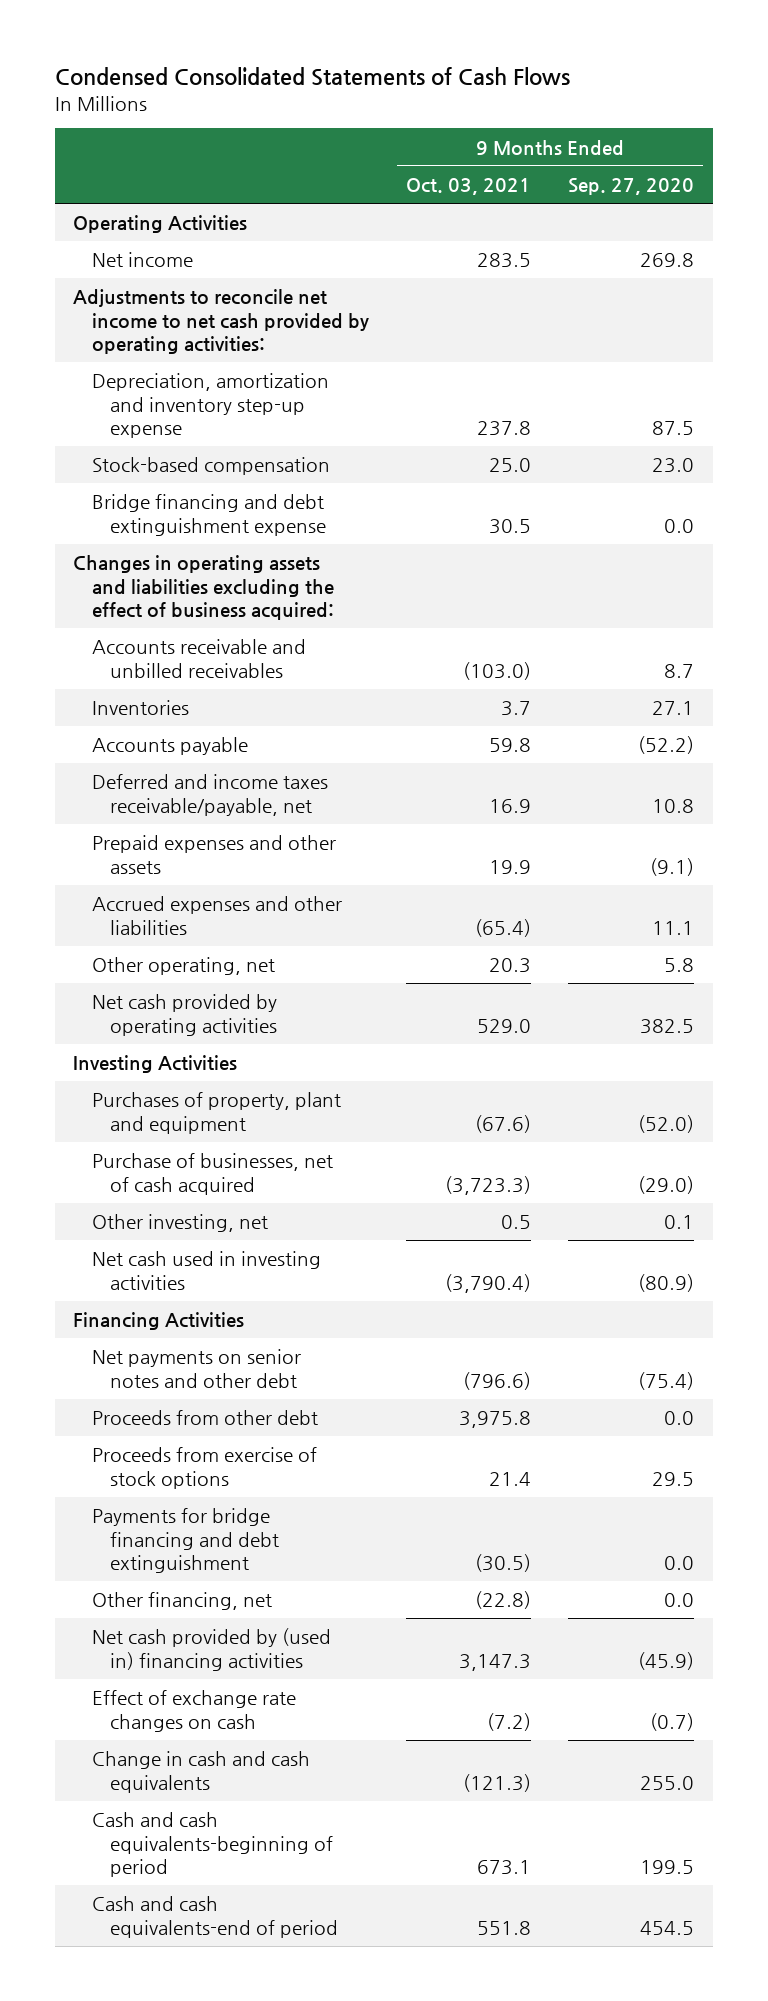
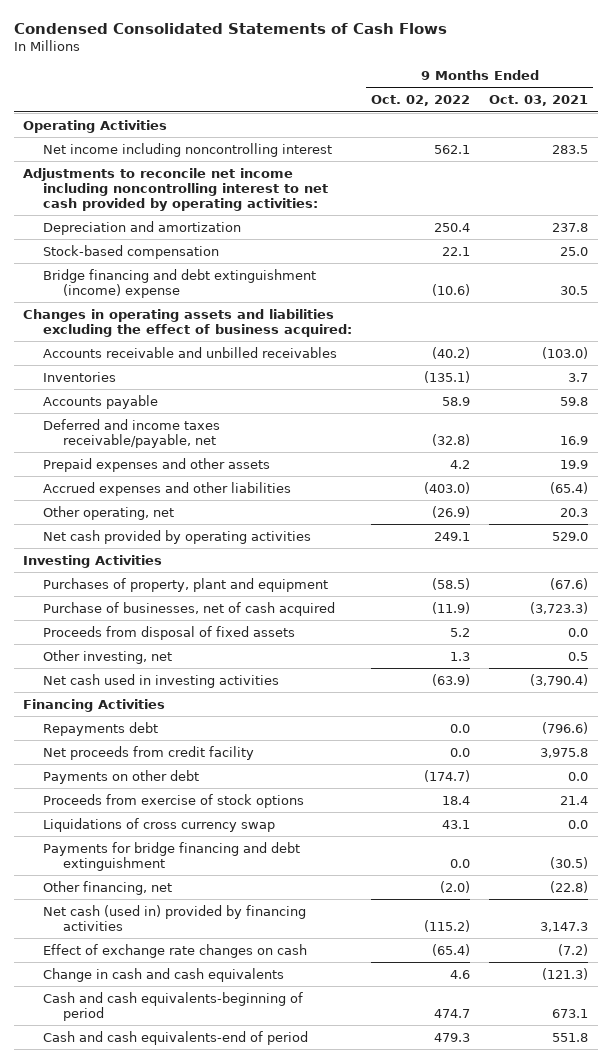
[568,178,695,196] Sep. 27, 2020 -> none
none -> [371,95,471,107] Oct. 02, 2022
[91,252,193,268] Net income -> [43,142,333,157] Net income including noncontrolling interest
[73,289,369,354] Adjustments to reconcile net income to net cash provided by operating activities: -> [23,167,329,211] Adjustments to reconcile net income including noncontrolling interest to net cash provided by operating activities:
[91,373,329,438] Depreciation, amortization and inventory step-up expense -> [43,220,242,235] Depreciation and amortization
[91,494,327,536] Bridge financing and debt extinguishment expense -> [43,268,317,298] Bridge financing and debt extinguishment (income) expense
none -> [43,625,296,640] Proceeds from disposal of fixed assets
[91,1349,301,1388] Net payments on senior notes and other debt -> [43,721,159,736] Repayments debt
[91,1410,318,1426] Proceeds from other debt -> [43,745,255,760] Net proceeds from credit facility
none -> [43,769,200,784] Payments on other debt
none -> [43,817,276,832] Liquidations of cross currency swap
[91,1628,331,1671] Net cash provided by (used in) financing activities -> [43,904,307,931] Net cash (used in) provided by financing activities

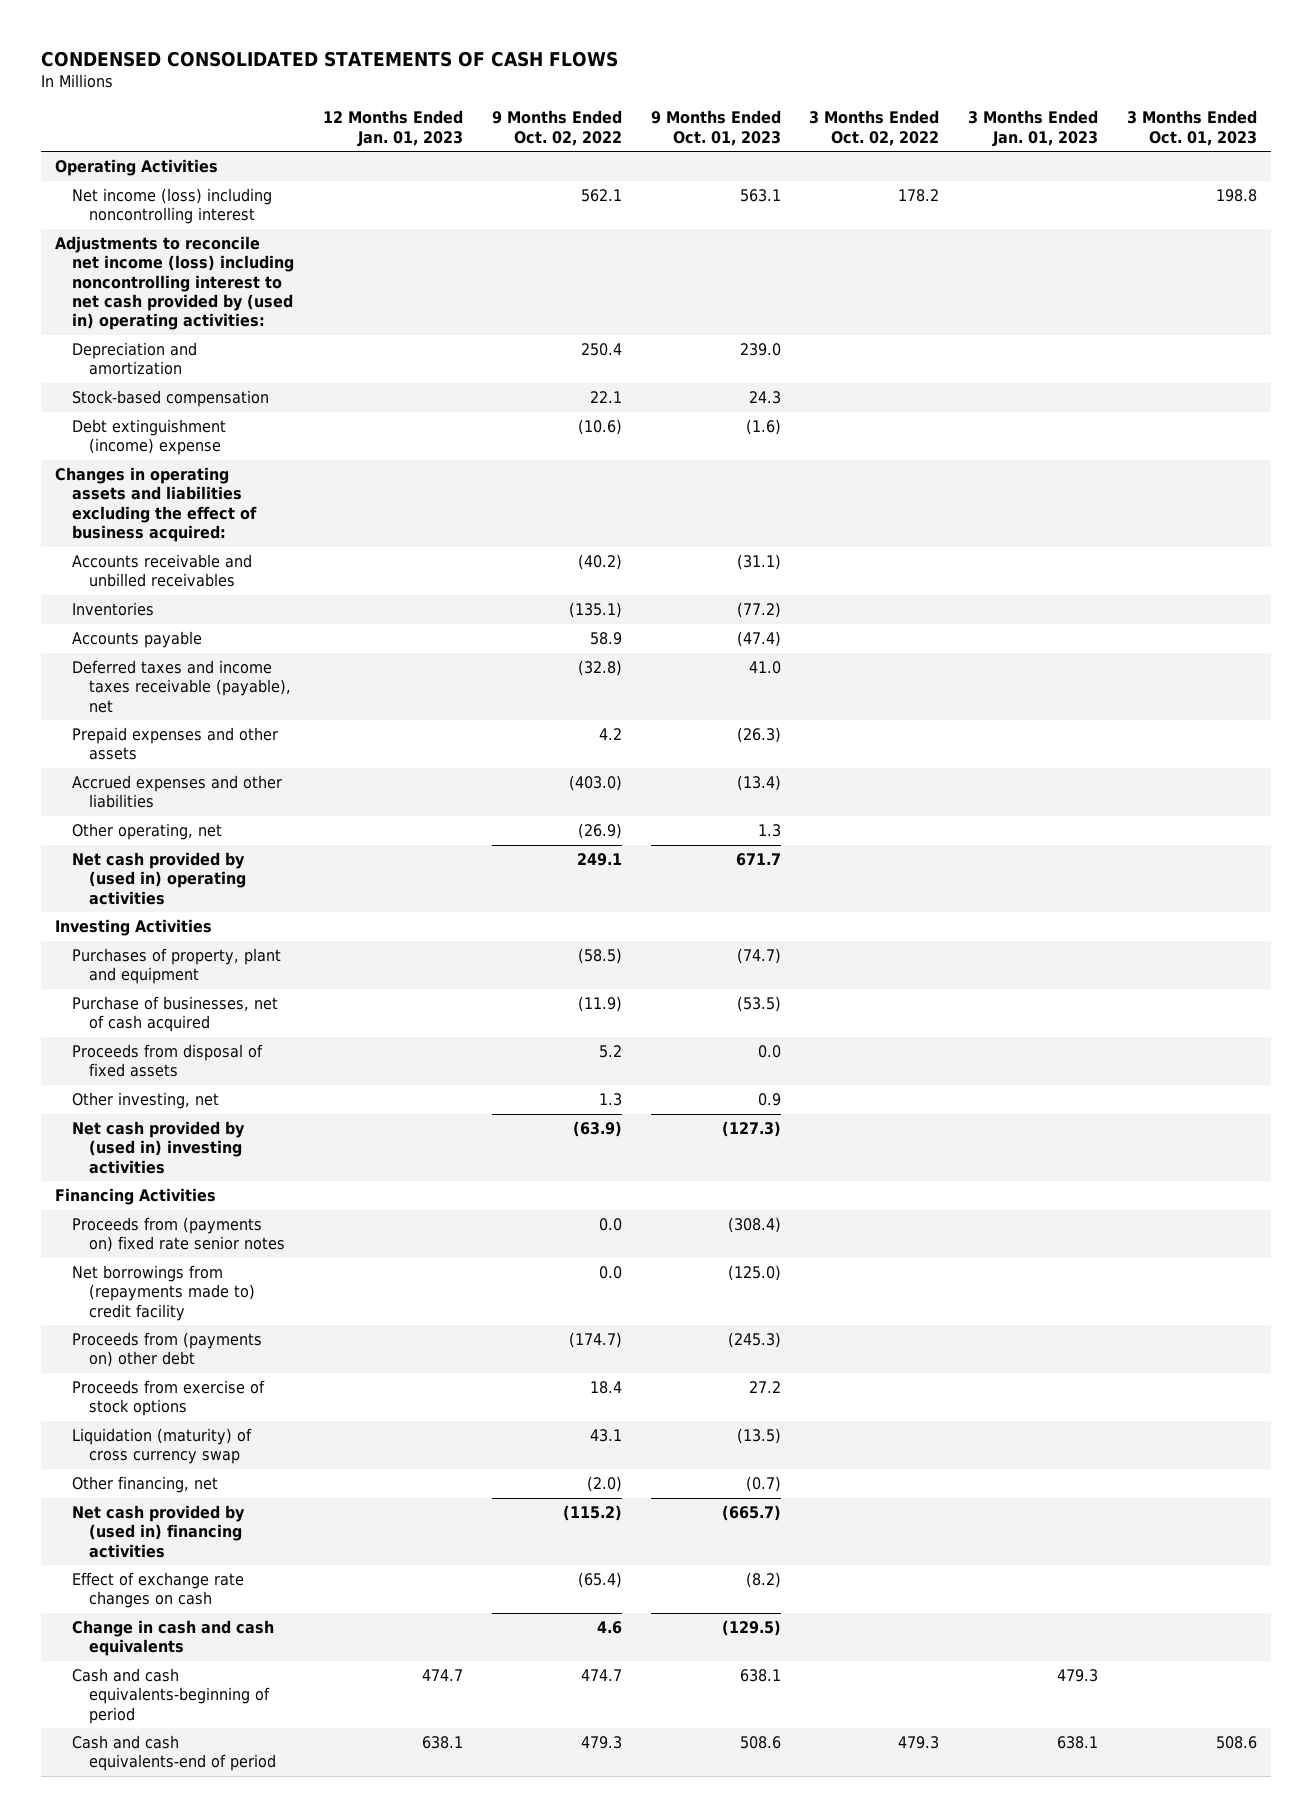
[13,22,447,34] Condensed Consolidated Statements of Cash Flows -> [41,50,619,67] CONDENSED CONSOLIDATED STATEMENTS OF CASH FLOWS
[489,95,589,107] Oct. 03, 2021 -> none
none -> [323,110,464,147] 12 Months Ended Jan. 01, 2023
none -> [650,110,781,146] 9 Months Ended Oct. 01, 2023
none -> [809,110,940,146] 3 Months Ended Oct. 02, 2022
none -> [968,110,1099,147] 3 Months Ended Jan. 01, 2023
none -> [1126,110,1257,146] 3 Months Ended Oct. 01, 2023
[43,142,333,157] Net income including noncontrolling interest -> [72,188,273,225] Net income (loss) including noncontrolling interest
[23,167,329,211] Adjustments to reconcile net income including noncontrolling interest to net cash provided by operating activities: -> [55,236,295,331] Adjustments to reconcile net income (loss) including noncontrolling interest to net cash provided by (used in) operating activities:
[43,268,317,298] Bridge financing and debt extinguishment (income) expense -> [72,419,227,456] Debt extinguishment (income) expense
[43,418,221,448] Deferred and income taxes receivable/payable, net -> [72,660,292,713] Deferred taxes and income taxes receivable (payable), net
[43,529,312,544] Net cash provided by operating activities -> [72,852,247,905] Net cash provided by (used in) operating activities
[43,673,280,688] Net cash used in investing activities -> [72,1121,246,1174] Net cash provided by (used in) investing activities
[43,721,159,736] Repayments debt -> none
none -> [72,1217,286,1253] Proceeds from (payments on) fixed rate senior notes
[43,745,255,760] Net proceeds from credit facility -> [72,1265,256,1321] Net borrowings from (repayments made to) credit facility
[43,769,200,784] Payments on other debt -> [72,1332,263,1368] Proceeds from (payments on) other debt
[43,841,301,871] Payments for bridge financing and debt extinguishment -> none
[43,817,276,832] Liquidations of cross currency swap -> [72,1428,253,1465] Liquidation (maturity) of cross currency swap
[43,904,307,931] Net cash (used in) provided by financing activities -> [72,1505,246,1558] Net cash provided by (used in) financing activities

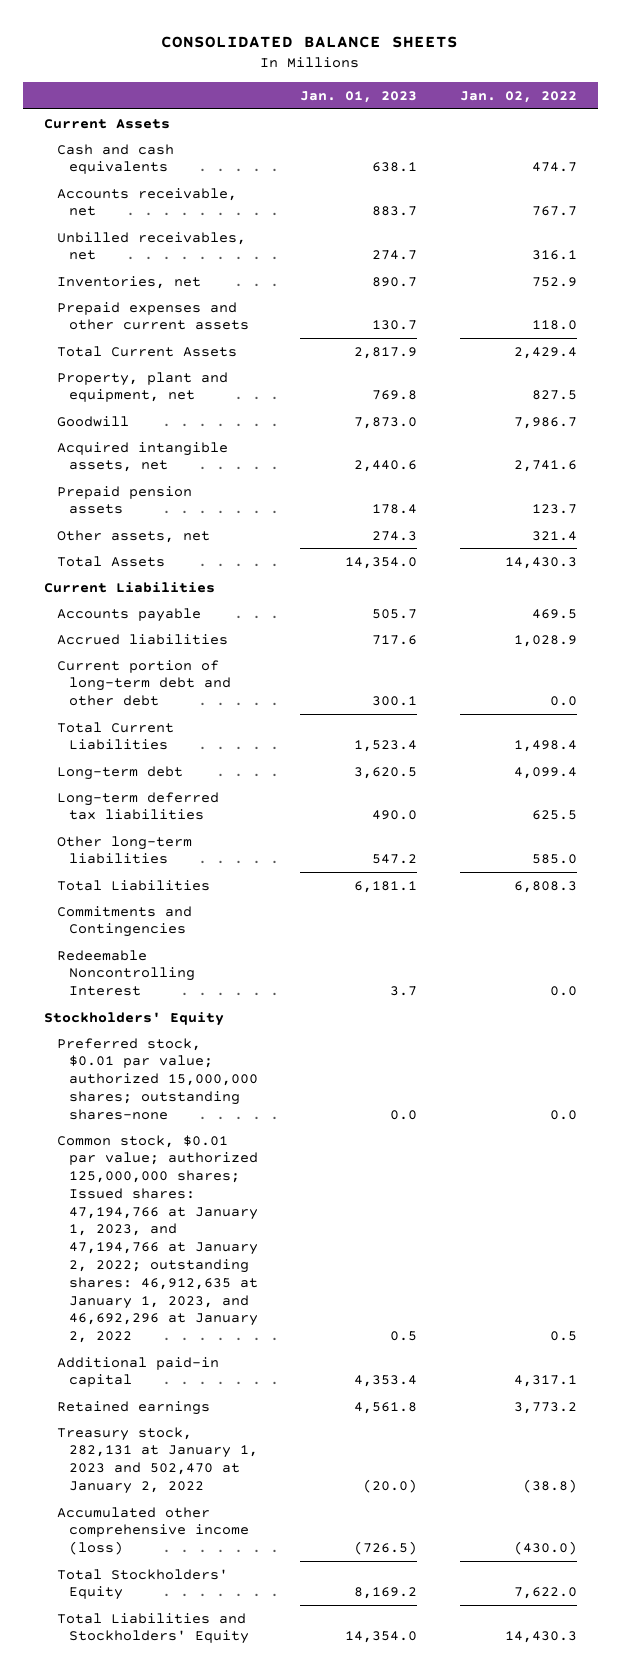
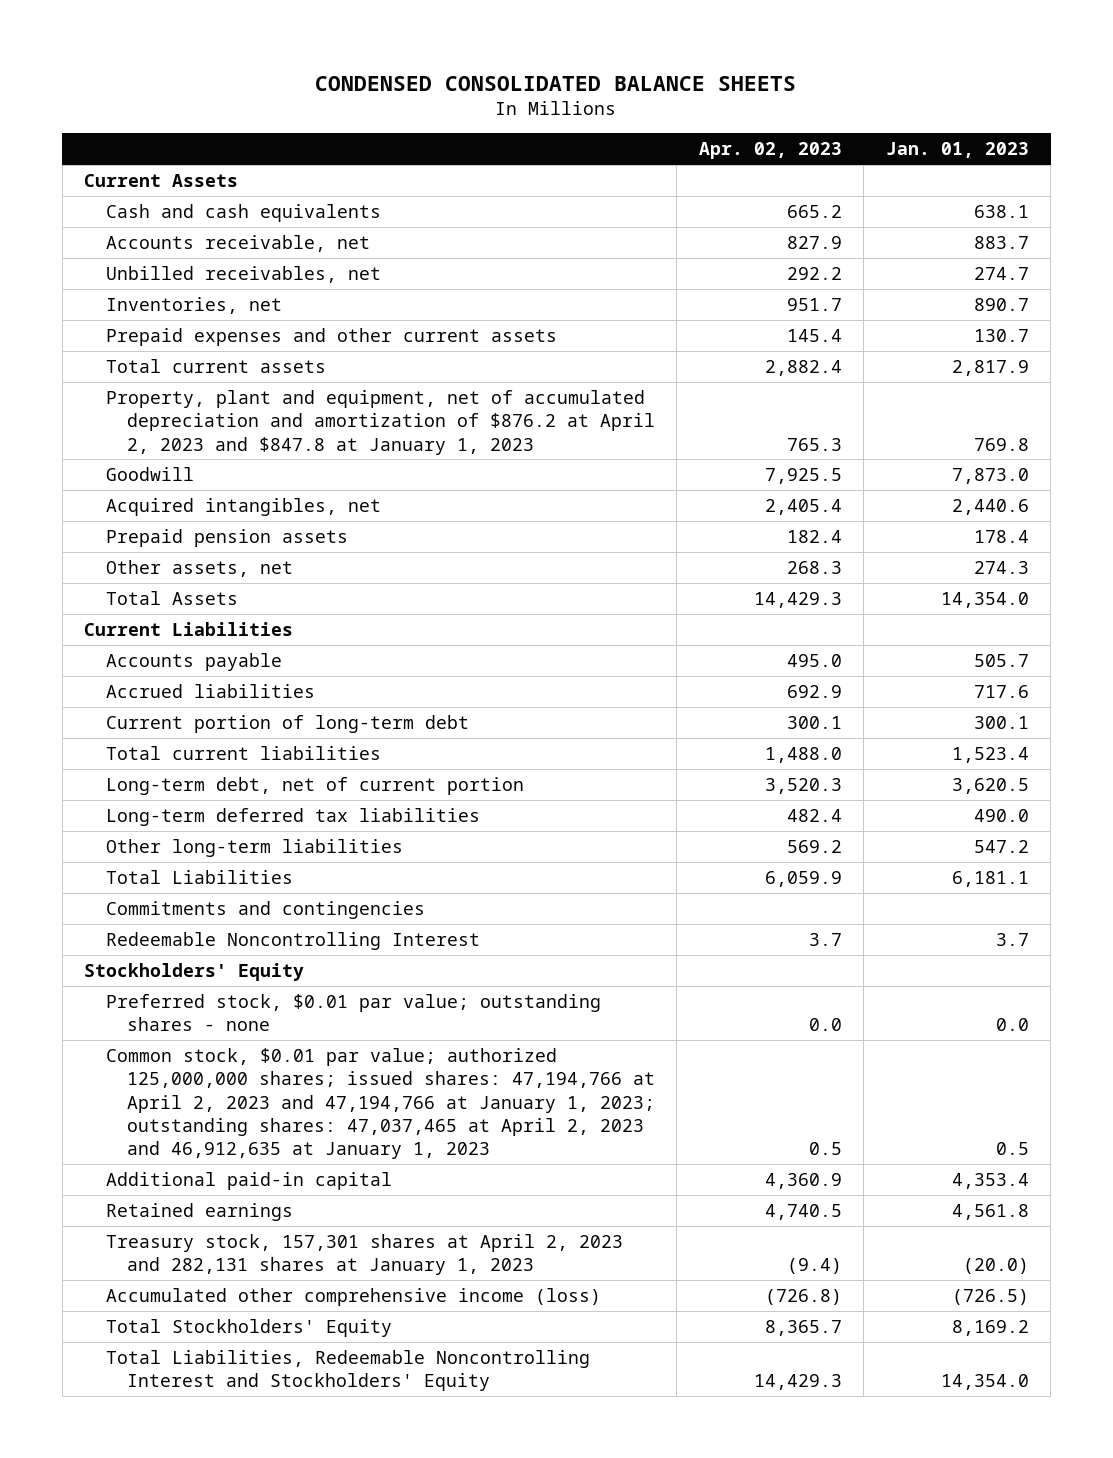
[161,35,459,48] CONSOLIDATED BALANCE SHEETS -> [315,75,797,91] CONDENSED CONSOLIDATED BALANCE SHEETS
[459,91,577,104] Jan. 02, 2022 -> none
none -> [698,142,842,160] Apr. 02, 2023
[56,345,237,357] Total Current Assets -> [105,358,326,373] Total current assets
[56,371,228,403] Property, plant and equipment, net -> [105,389,656,455] Property, plant and equipment, net of accumulated depreciation and amortization of $876.2 at April 2, 2023 and $847.8 at January 1, 2023
[56,441,228,473] Acquired intangible assets, net -> [105,497,381,516] Acquired intangibles, net
[56,659,232,707] Current portion of long-term debt and other debt -> [105,714,469,733] Current portion of long-term debt
[56,721,174,751] Total Current Liabilities -> [105,745,381,760] Total current liabilities
[56,765,183,780] Long-term debt -> [105,776,524,795] Long-term debt, net of current portion
[56,905,192,938] Commitments and Contingencies -> [105,900,425,919] Commitments and contingencies
[56,1037,259,1120] Preferred stock, $0.01 par value; authorized 15,000,000 shares; outstanding shares-none -> [105,993,601,1032] Preferred stock, $0.01 par value; outstanding shares - none
[56,1134,259,1344] Common stock, $0.01 par value; authorized 125,000,000 shares; Issued shares: 47,194,766 at January 1, 2023, and 47,194,766 at January 2, 2022; outstanding shares: 46,912,635 at January 1, 2023, and 46,692,296 at January 2, 2022 -> [105,1047,656,1160] Common stock, $0.01 par value; authorized 125,000,000 shares; issued shares: 47,194,766 at April 2, 2023 and 47,194,766 at January 1, 2023; outstanding shares: 47,037,465 at April 2, 2023 and 46,912,635 at January 1, 2023
[56,1426,259,1494] Treasury stock, 282,131 at January 1, 2023 and 502,470 at January 2, 2022 -> [105,1233,623,1276] Treasury stock, 157,301 shares at April 2, 2023 and 282,131 shares at January 1, 2023
[56,1612,250,1645] Total Liabilities and Stockholders' Equity -> [105,1349,590,1392] Total Liabilities, Redeemable Noncontrolling Interest and Stockholders' Equity

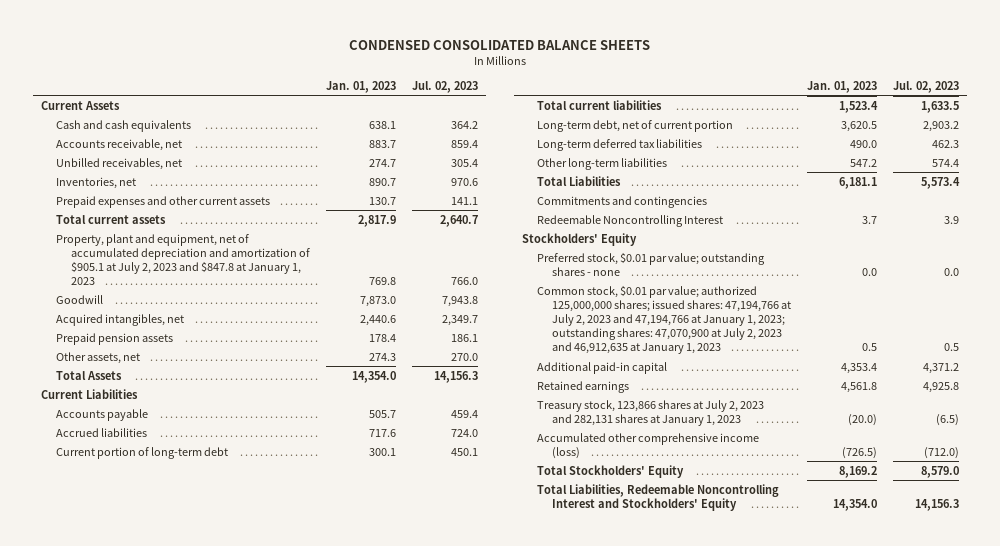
[698,142,842,160] Apr. 02, 2023 -> none
none -> [411,80,478,93] Jul. 02, 2023
[105,389,656,455] Property, plant and equipment, net of accumulated depreciation and amortization of $876.2 at April 2, 2023 and $847.8 at January 1, 2023 -> [55,233,311,285] Property, plant and equipment, net of accumulated depreciation and amortization of $905.1 at July 2, 2023 and $847.8 at January 1, 2023
[105,1047,656,1160] Common stock, $0.01 par value; authorized 125,000,000 shares; issued shares: 47,194,766 at April 2, 2023 and 47,194,766 at January 1, 2023; outstanding shares: 47,037,465 at April 2, 2023 and 46,912,635 at January 1, 2023 -> [537,284,792,355] Common stock, $0.01 par value; authorized 125,000,000 shares; issued shares: 47,194,766 at July 2, 2023 and 47,194,766 at January 1, 2023; outstanding shares: 47,070,900 at July 2, 2023 and 46,912,635 at January 1, 2023
[105,1233,623,1276] Treasury stock, 157,301 shares at April 2, 2023 and 282,131 shares at January 1, 2023 -> [537,399,765,426] Treasury stock, 123,866 shares at July 2, 2023 and 282,131 shares at January 1, 2023

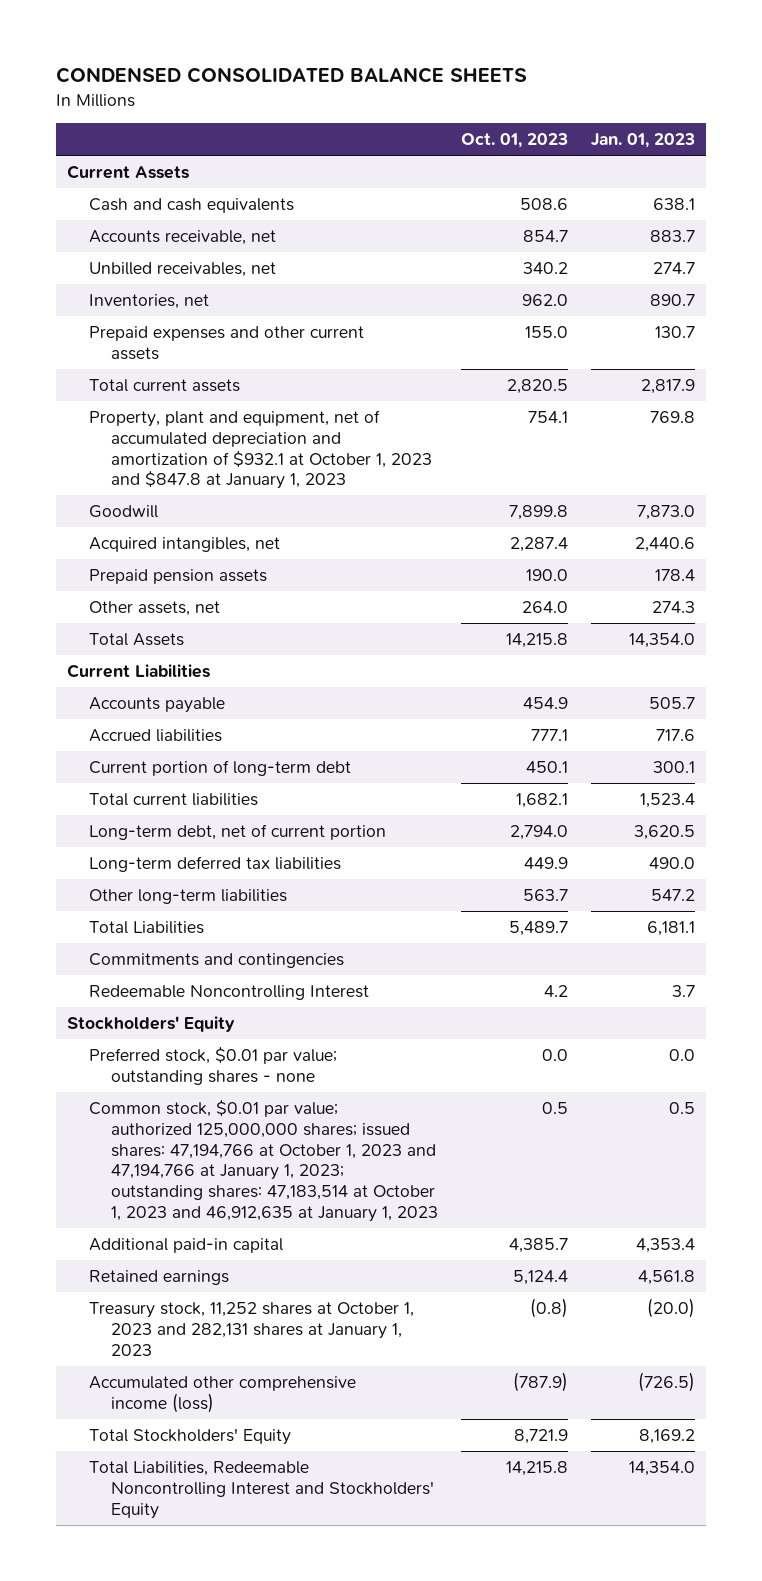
[411,80,478,93] Jul. 02, 2023 -> none
none -> [460,133,568,149] Oct. 01, 2023
[55,233,311,285] Property, plant and equipment, net of accumulated depreciation and amortization of $905.1 at July 2, 2023 and $847.8 at January 1, 2023 -> [88,409,432,490] Property, plant and equipment, net of accumulated depreciation and amortization of $932.1 at October 1, 2023 and $847.8 at January 1, 2023
[537,284,792,355] Common stock, $0.01 par value; authorized 125,000,000 shares; issued shares: 47,194,766 at July 2, 2023 and 47,194,766 at January 1, 2023; outstanding shares: 47,070,900 at July 2, 2023 and 46,912,635 at January 1, 2023 -> [88,1099,438,1222] Common stock, $0.01 par value; authorized 125,000,000 shares; issued shares: 47,194,766 at October 1, 2023 and 47,194,766 at January 1, 2023; outstanding shares: 47,183,514 at October 1, 2023 and 46,912,635 at January 1, 2023
[537,399,765,426] Treasury stock, 123,866 shares at July 2, 2023 and 282,131 shares at January 1, 2023 -> [88,1301,414,1356] Treasury stock, 11,252 shares at October 1, 2023 and 282,131 shares at January 1, 2023

